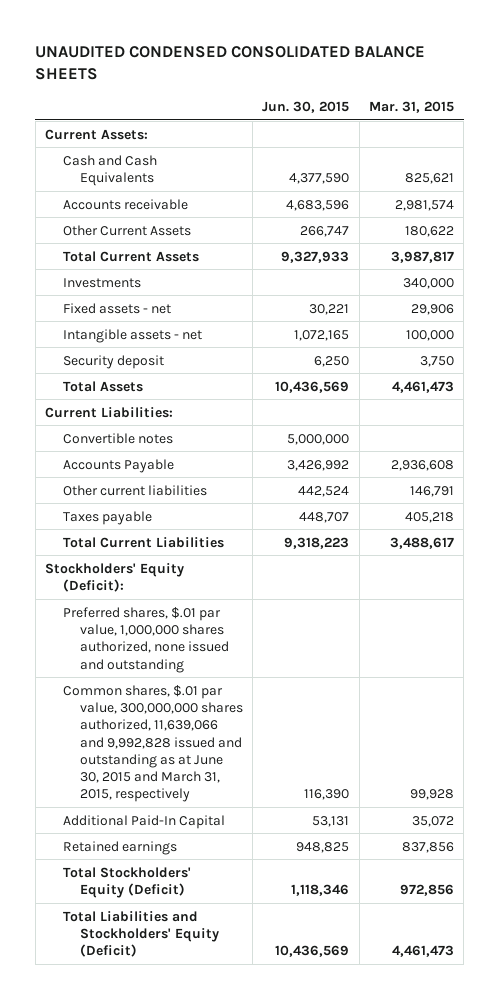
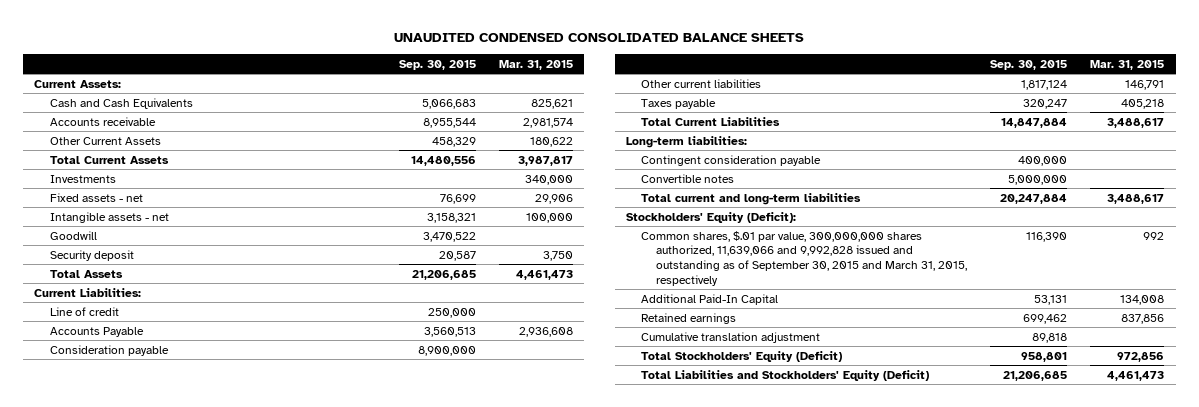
[262,101,350,114] Jun. 30, 2015 -> none
none -> [398,59,476,70] Sep. 30, 2015
none -> [49,230,97,240] Goodwill
none -> [49,306,119,316] Line of credit
none -> [49,344,169,356] Consideration payable
none -> [626,135,748,148] Long-term liabilities:
none -> [641,154,822,166] Contingent consideration payable
[62,432,173,444] Convertible notes -> [641,173,735,183] Convertible notes
none -> [641,192,862,205] Total current and long-term liabilities
[62,606,230,673] Preferred shares, $.01 par value, 1,000,000 shares authorized, none issued and outstanding -> none
[62,684,244,803] Common shares, $.01 par value, 300,000,000 shares authorized, 11,639,066 and 9,992,828 issued and outstanding as at June 30, 2015 and March 31, 2015, respectively -> [641,230,968,287] Common shares, $.01 par value, 300,000,000 shares authorized, 11,639,066 and 9,992,828 issued and outstanding as of September 30, 2015 and March 31, 2015, respectively
[409,789,454,801] 99,928 -> [1143,231,1165,240] 992
[411,815,454,827] 35,072 -> [1120,294,1165,305] 134,008
none -> [641,331,821,343] Cumulative translation adjustment

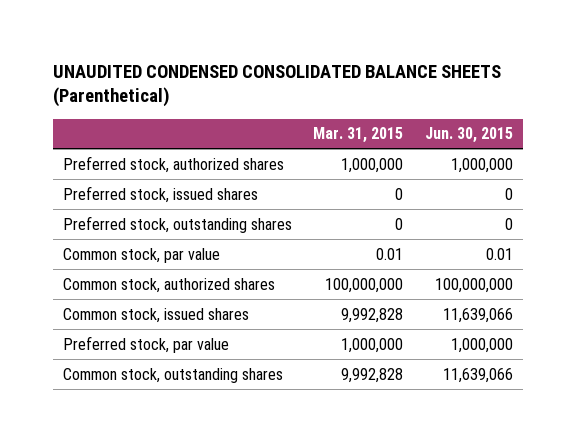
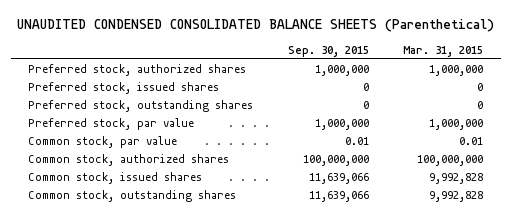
[424,127,513,144] Jun. 30, 2015 -> none
none -> [287,45,369,57] Sep. 30, 2015
[63,335,230,353] Preferred stock, par value -> [28,118,195,131] Preferred stock, par value

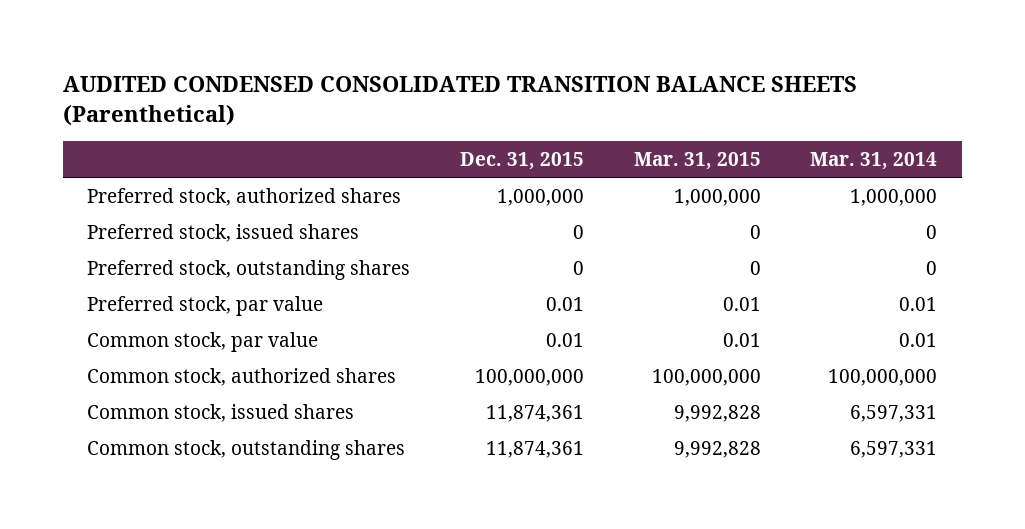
[16,18,494,32] UNAUDITED CONDENSED CONSOLIDATED BALANCE SHEETS (Parenthetical) -> [62,76,857,127] AUDITED CONDENSED CONSOLIDATED TRANSITION BALANCE SHEETS (Parenthetical)
[287,45,369,57] Sep. 30, 2015 -> none
none -> [460,152,585,171] Dec. 31, 2015
none -> [810,152,938,171] Mar. 31, 2014
[429,119,484,131] 1,000,000 -> [722,296,761,311] 0.01

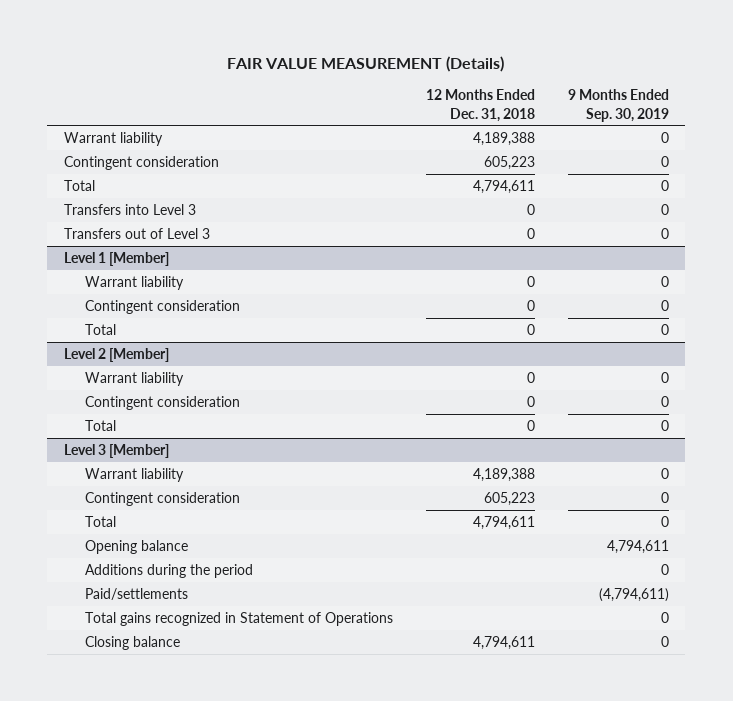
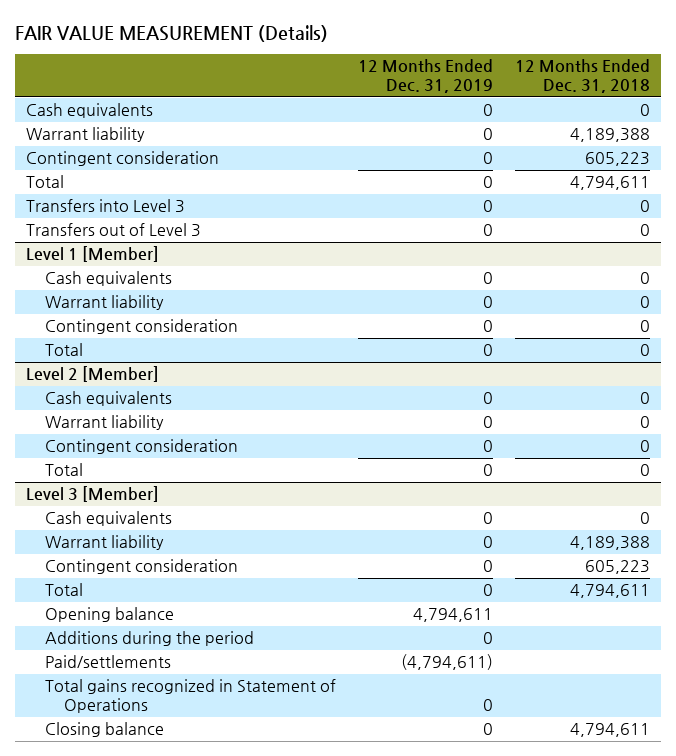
[567,89,669,122] 9 Months Ended Sep. 30, 2019 -> none
none -> [358,59,494,94] 12 Months Ended Dec. 31, 2019
none -> [25,103,153,119] Cash equivalents
none -> [45,271,173,287] Cash equivalents
none -> [45,391,173,407] Cash equivalents
none -> [45,511,173,527] Cash equivalents

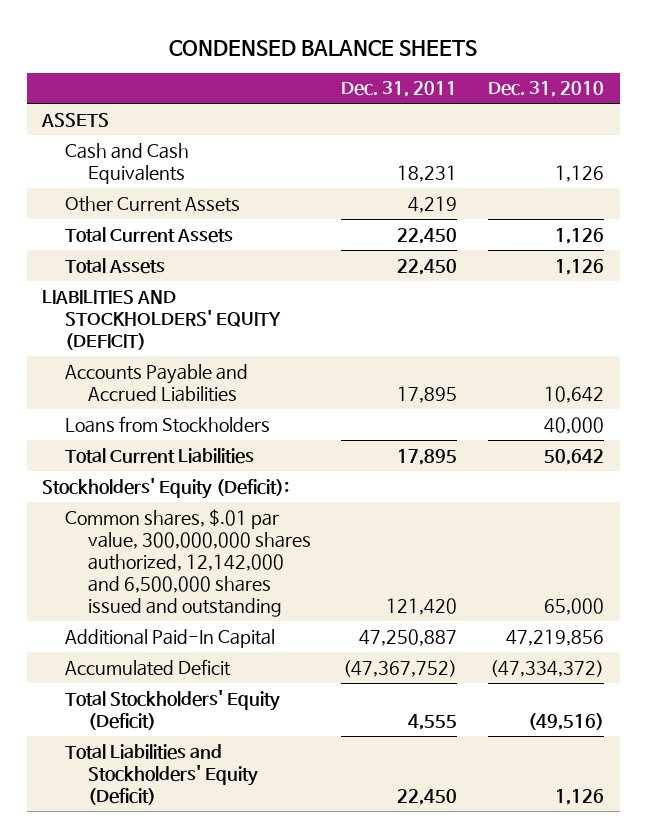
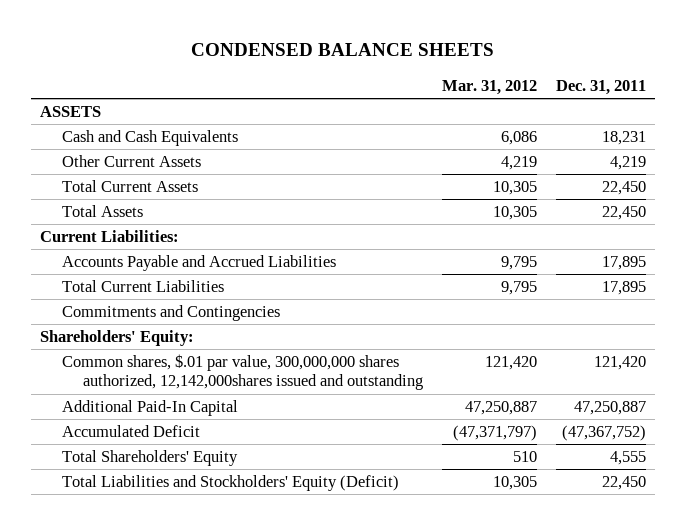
[488,81,605,98] Dec. 31, 2010 -> none
none -> [442,79,538,95] Mar. 31, 2012
[42,289,281,350] LIABILITIES AND STOCKHOLDERS' EQUITY (DEFICIT) -> none
none -> [40,230,180,243] Current Liabilities:
[64,415,270,433] Loans from Stockholders -> none
none -> [61,305,280,322] Commitments and Contingencies
[42,477,290,499] Stockholders' Equity (Deficit): -> [40,330,195,347] Shareholders' Equity:
[64,508,311,617] Common shares, $.01 par value, 300,000,000 shares authorized, 12,142,000 and 6,500,000 shares issued and outstanding -> [61,354,424,391] Common shares, $.01 par value, 300,000,000 shares authorized, 12,142,000shares issued and outstanding
[64,689,280,730] Total Stockholders' Equity (Deficit) -> [61,450,238,467] Total Shareholders' Equity

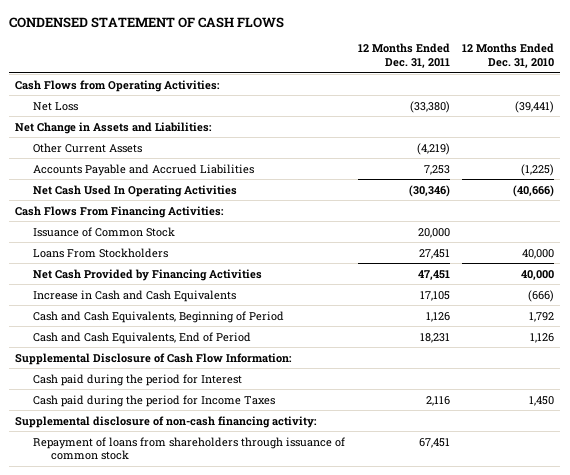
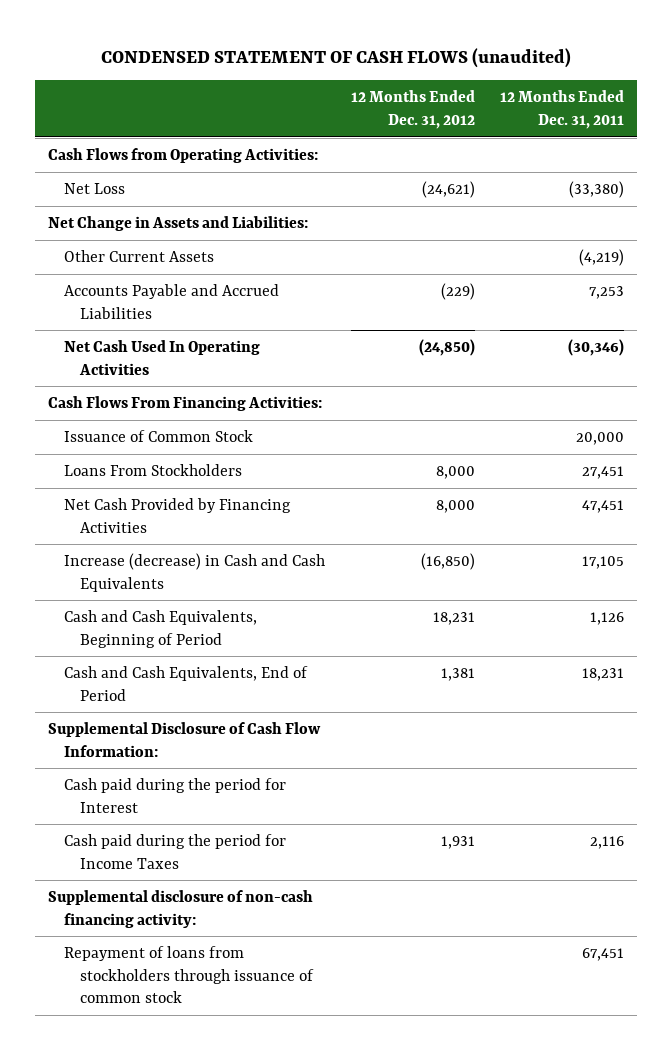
[9,16,285,28] CONDENSED STATEMENT OF CASH FLOWS -> [101,47,572,68] CONDENSED STATEMENT OF CASH FLOWS (unaudited)
[462,43,555,68] 12 Months Ended Dec. 31, 2010 -> none
none -> [350,90,475,130] 12 Months Ended Dec. 31, 2012
[33,289,237,302] Increase in Cash and Cash Equivalents -> [64,552,326,592] Increase (decrease) in Cash and Cash Equivalents
[33,436,346,461] Repayment of loans from shareholders through issuance of common stock -> [64,945,315,1004] Repayment of loans from stockholders through issuance of common stock

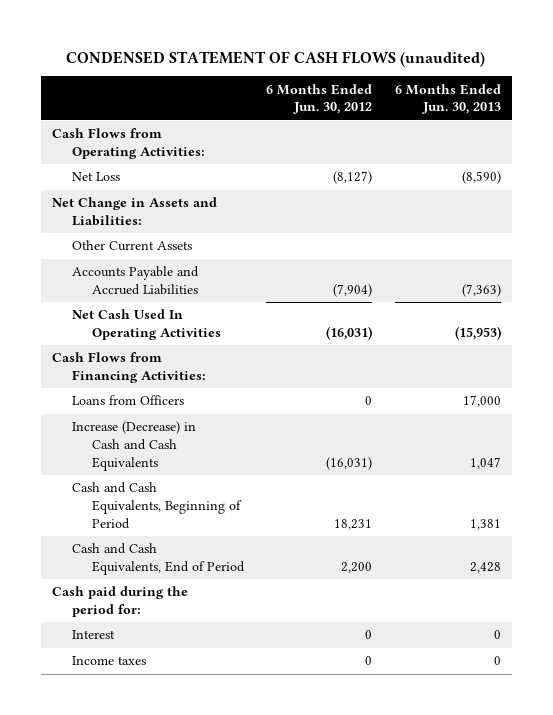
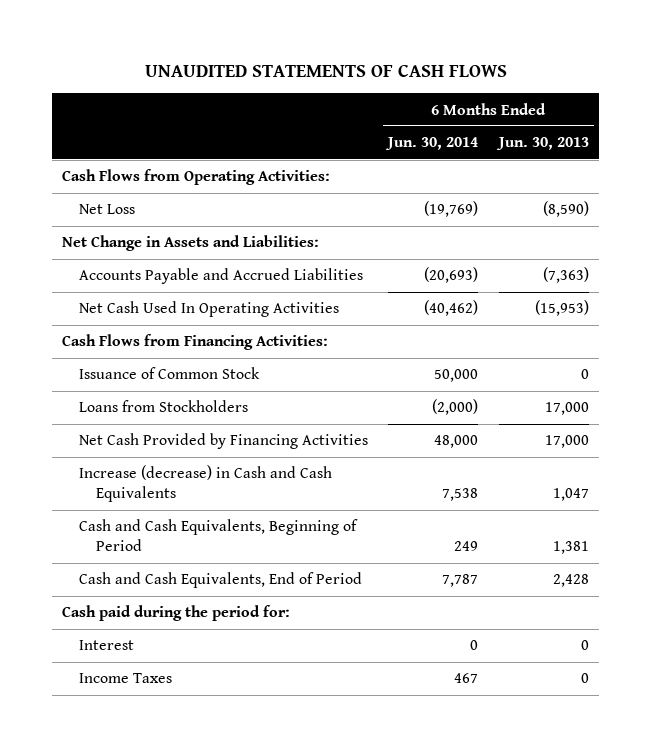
[66,50,486,67] CONDENSED STATEMENT OF CASH FLOWS (unaudited) -> [144,64,507,78] UNAUDITED STATEMENTS OF CASH FLOWS
[266,83,373,115] 6 Months Ended Jun. 30, 2012 -> none
none -> [385,137,479,151] Jun. 30, 2014
[72,240,193,252] Other Current Assets -> none
none -> [78,367,260,380] Issuance of Common Stock
[72,395,185,406] Loans from Officers -> [78,400,248,413] Loans from Stockholders
none -> [78,433,368,450] Net Cash Provided by Financing Activities
[72,421,197,471] Increase (Decrease) in Cash and Cash Equivalents -> [78,465,332,503] Increase (decrease) in Cash and Cash Equivalents
[72,656,147,666] Income taxes -> [78,673,172,684] Income Taxes

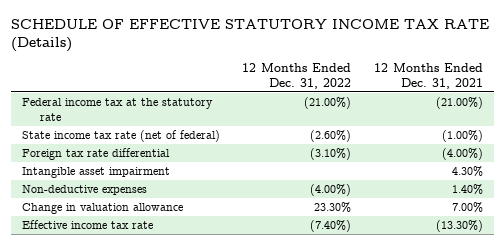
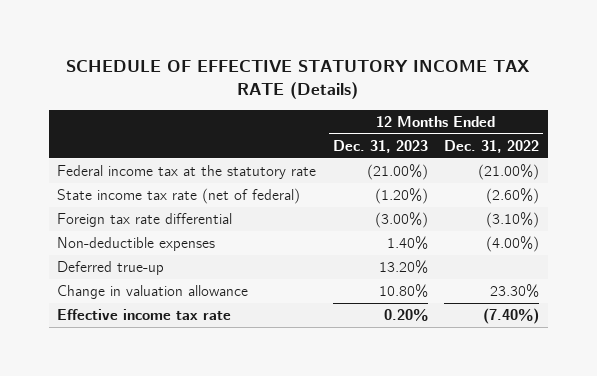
[373,62,483,89] 12 Months Ended Dec. 31, 2021 -> none
none -> [332,139,428,153] Dec. 31, 2023
[21,167,170,179] Intangible asset impairment -> none
[21,185,147,196] Non-deductive expenses -> [57,237,216,252] Non-deductible expenses
none -> [57,261,165,276] Deferred true-up

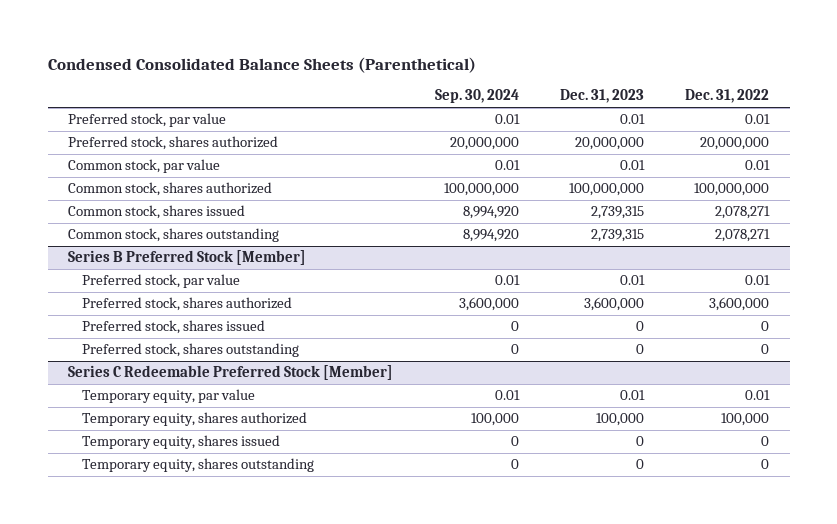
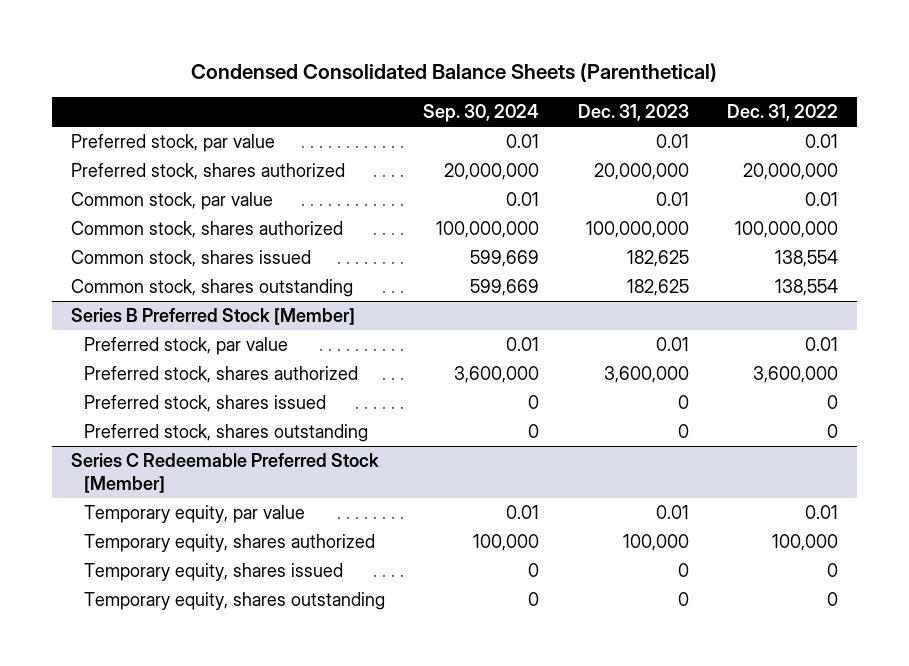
[462,206,519,220] 8,994,920 -> [470,249,540,267] 599,669
[590,206,644,220] 2,739,315 -> [626,249,689,267] 182,625
[715,206,771,220] 2,078,271 -> [775,249,839,267] 138,554
[462,229,519,243] 8,994,920 -> [470,278,540,296] 599,669
[590,229,644,243] 2,739,315 -> [626,278,689,296] 182,625
[715,229,771,243] 2,078,271 -> [775,278,839,296] 138,554

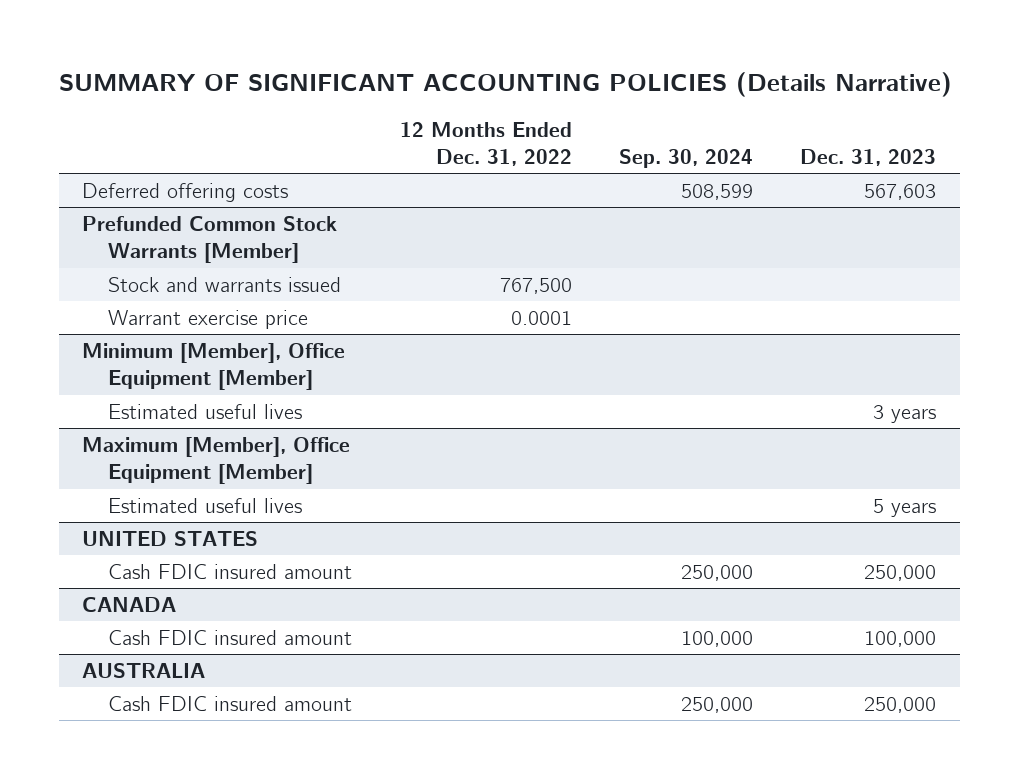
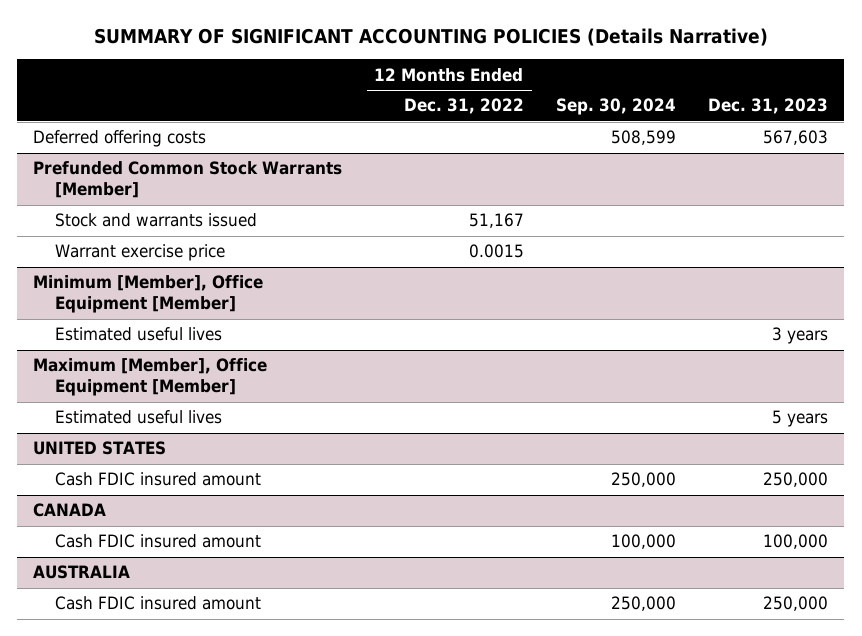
[499,277,572,294] 767,500 -> [468,213,524,229] 51,167
[510,310,572,325] 0.0001 -> [468,244,524,259] 0.0015

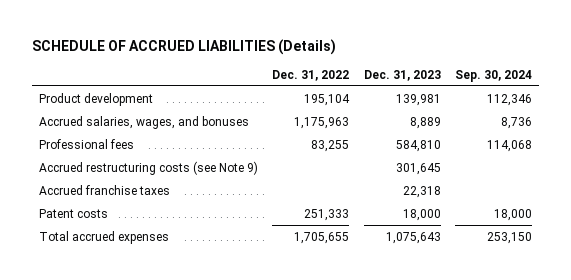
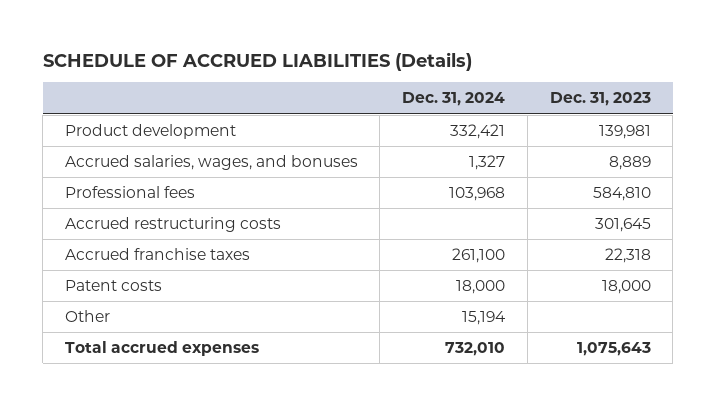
[272,69,350,81] Dec. 31, 2022 -> none
[455,69,533,82] Sep. 30, 2024 -> none
none -> [402,92,506,107] Dec. 31, 2024
[38,160,258,175] Accrued restructuring costs (see Note 9) -> [64,217,281,233] Accrued restructuring costs
none -> [64,310,110,323] Other

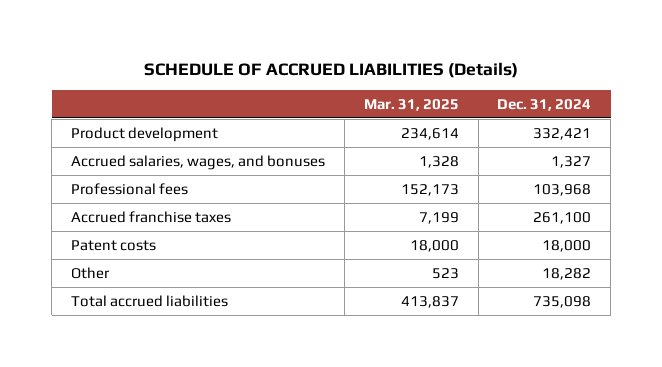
[549,92,651,107] Dec. 31, 2023 -> none
none -> [363,98,459,111] Mar. 31, 2025
[64,217,281,233] Accrued restructuring costs -> none
[462,311,507,326] 15,194 -> [542,267,592,280] 18,282
[64,341,259,357] Total accrued expenses -> [70,294,228,307] Total accrued liabilities
[445,342,506,357] 732,010 -> [533,295,592,308] 735,098

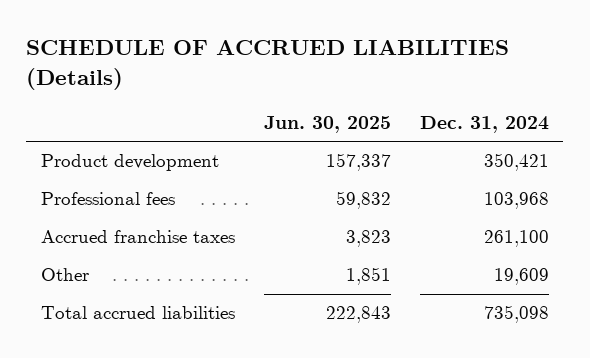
[363,98,459,111] Mar. 31, 2025 -> none
none -> [263,115,391,133] Jun. 30, 2025
[70,154,325,170] Accrued salaries, wages, and bonuses -> none
[533,127,592,140] 332,421 -> [483,153,549,172] 350,421
[70,239,156,251] Patent costs -> none
[542,267,592,280] 18,282 -> [493,268,549,286] 19,609

